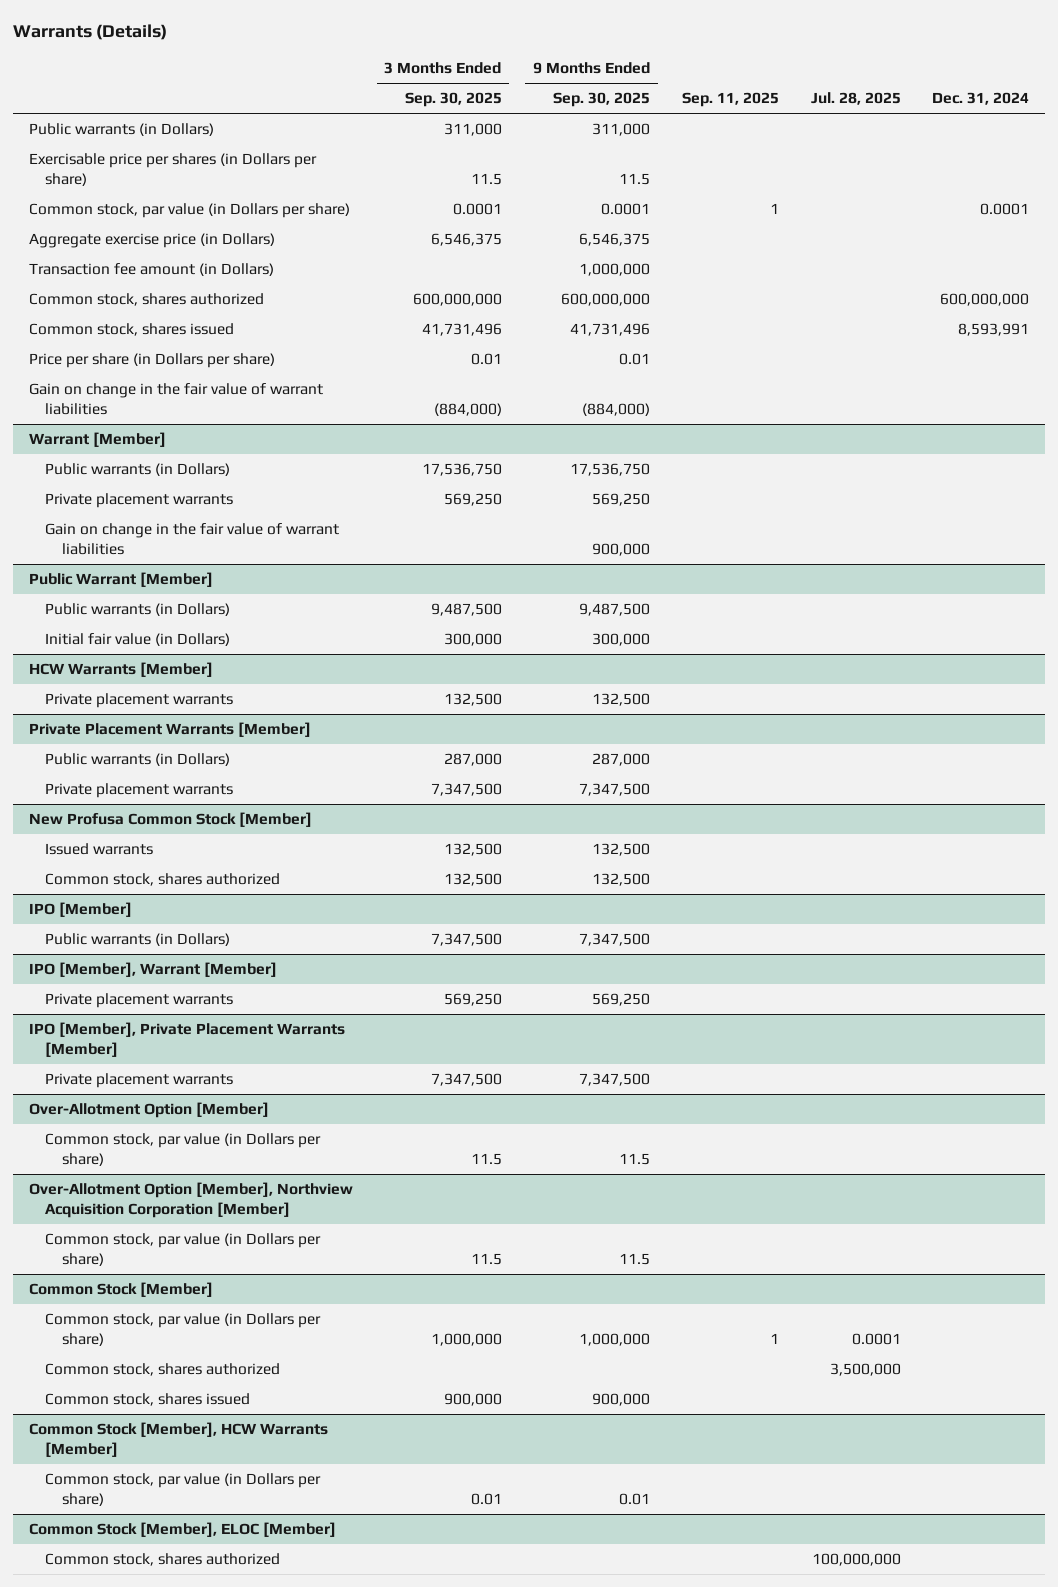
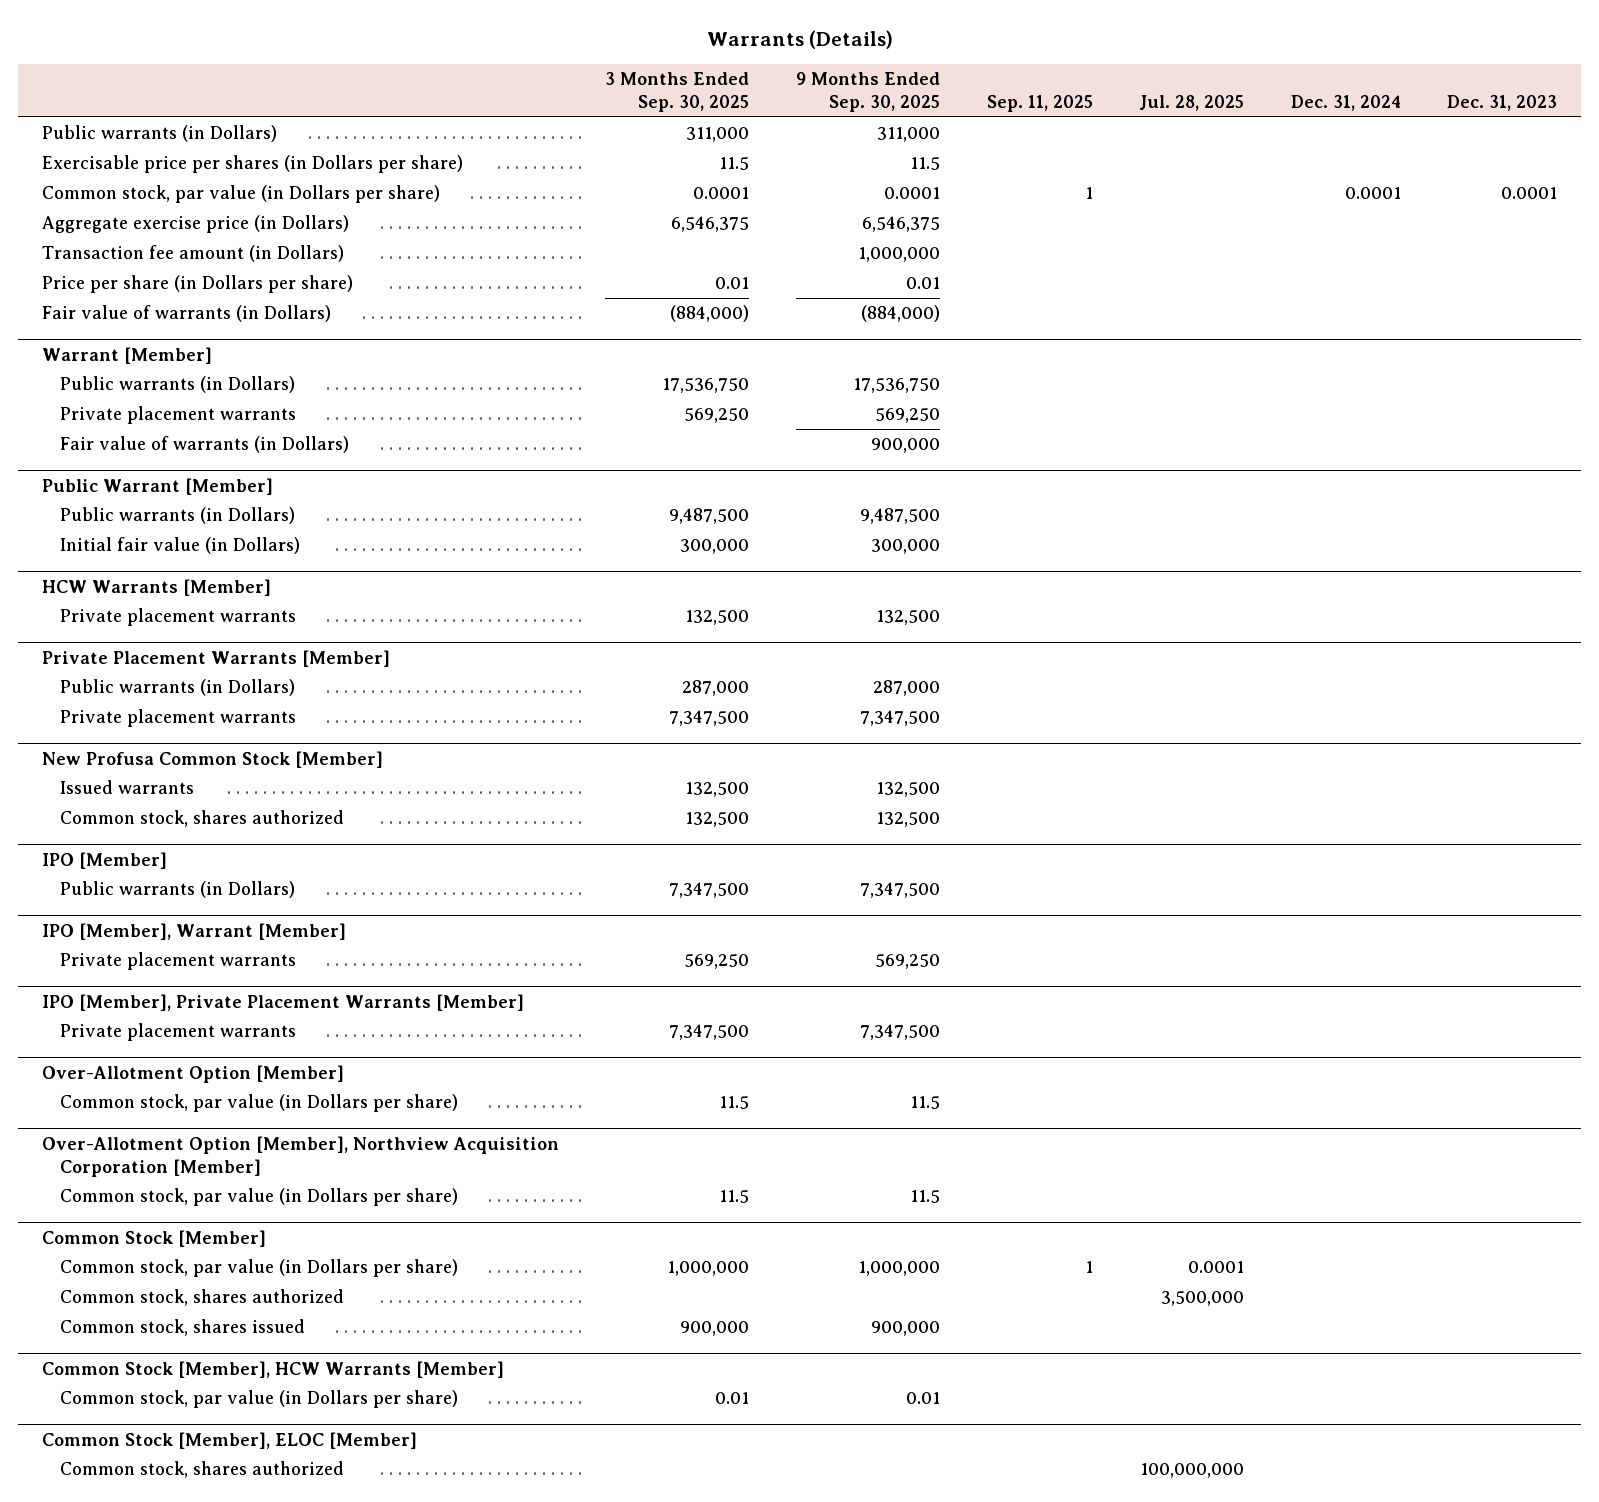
none -> [1447,94,1558,111] Dec. 31, 2023
[28,293,264,307] Common stock, shares authorized -> none
[28,323,234,337] Common stock, shares issued -> none
[28,383,323,416] Gain on change in the fair value of warrant liabilities -> [41,305,331,323] Fair value of warrants (in Dollars)
[45,523,340,556] Gain on change in the fair value of warrant liabilities -> [60,436,350,454] Fair value of warrants (in Dollars)

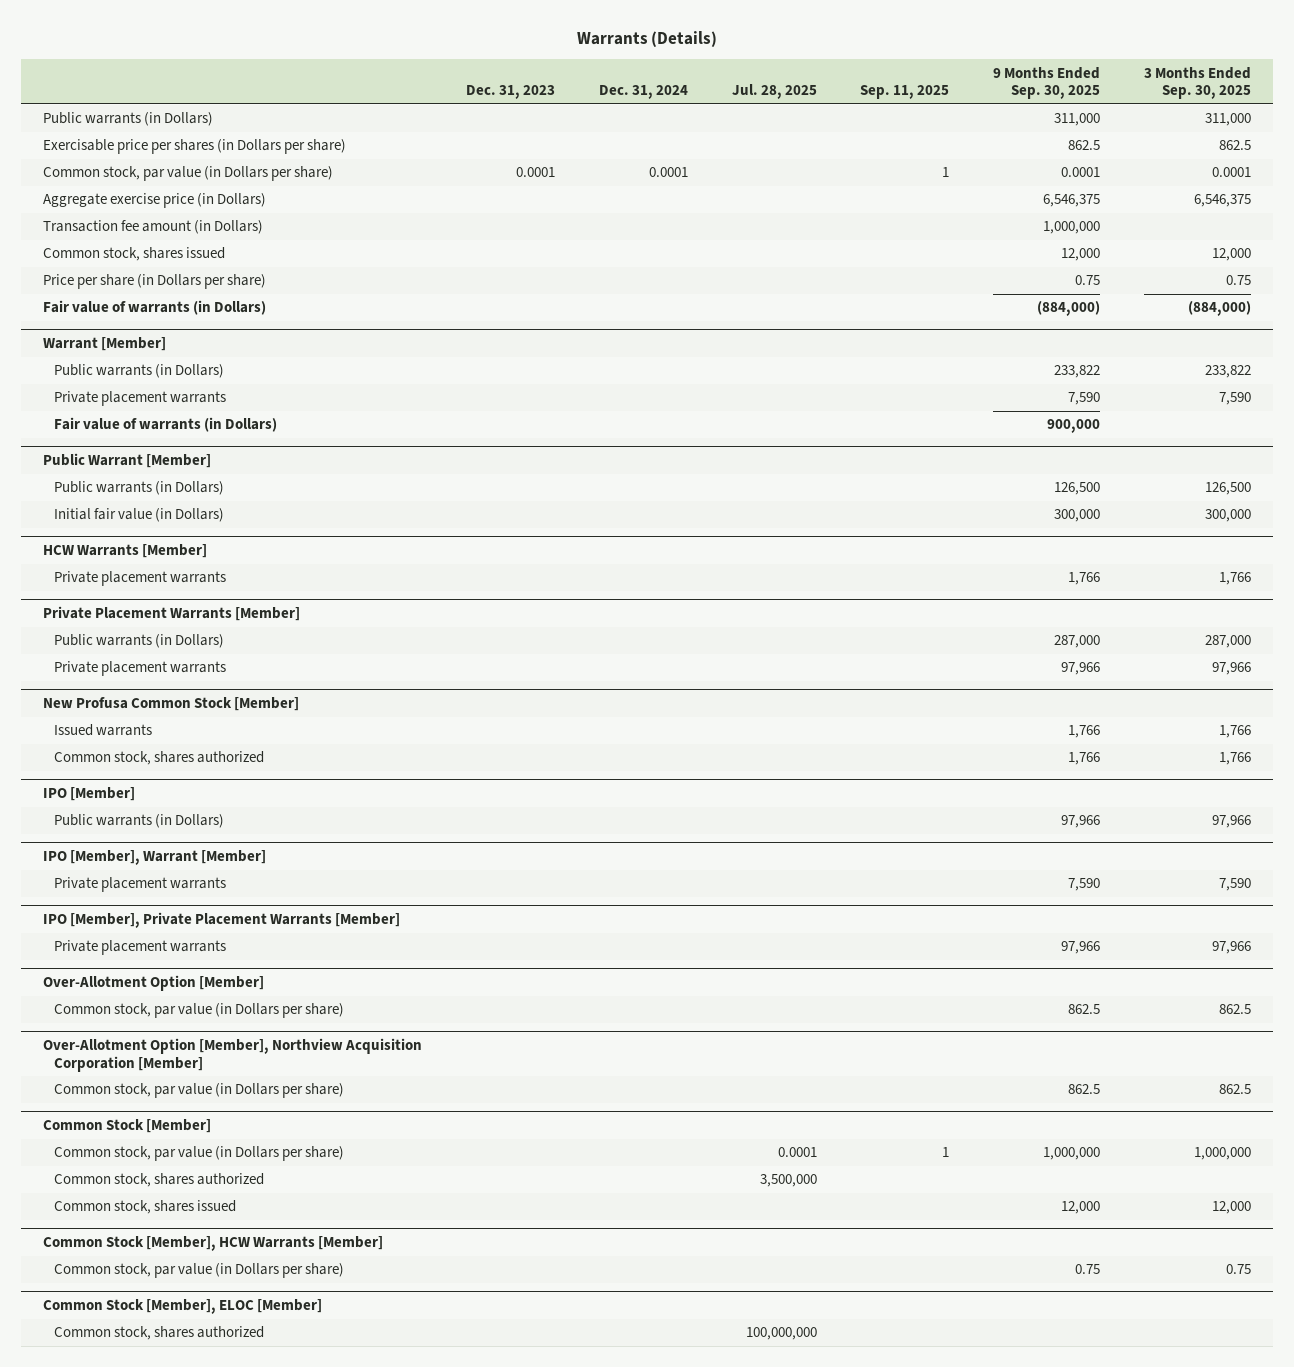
[719,157,750,171] 11.5 -> [1218,140,1251,151] 862.5
[909,157,940,171] 11.5 -> [1068,140,1101,151] 862.5
none -> [43,247,226,262] Common stock, shares issued
[715,277,750,290] 0.01 -> [1225,275,1251,286] 0.75
[905,277,940,290] 0.01 -> [1075,275,1101,286] 0.75
[662,378,750,394] 17,536,750 -> [1204,365,1251,379] 233,822
[852,378,940,394] 17,536,750 -> [1054,365,1101,379] 233,822
[684,408,750,424] 569,250 -> [1218,392,1251,406] 7,590
[874,408,940,424] 569,250 -> [1068,392,1101,406] 7,590
[669,508,750,525] 9,487,500 -> [1204,482,1251,496] 126,500
[859,508,940,525] 9,487,500 -> [1054,482,1101,496] 126,500
[685,610,750,626] 132,500 -> [1218,572,1251,586] 1,766
[875,610,940,626] 132,500 -> [1068,572,1101,586] 1,766
[669,710,750,727] 7,347,500 -> [1211,662,1251,676] 97,966
[859,710,940,727] 7,347,500 -> [1061,662,1101,676] 97,966
[685,782,750,798] 132,500 -> [1218,725,1251,739] 1,766
[875,782,940,798] 132,500 -> [1068,725,1101,739] 1,766
[685,812,750,828] 132,500 -> [1218,752,1251,766] 1,766
[875,812,940,828] 132,500 -> [1068,752,1101,766] 1,766
[669,882,750,899] 7,347,500 -> [1211,815,1251,829] 97,966
[859,882,940,899] 7,347,500 -> [1061,815,1101,829] 97,966
[684,954,750,970] 569,250 -> [1218,878,1251,892] 7,590
[874,954,940,970] 569,250 -> [1068,878,1101,892] 7,590
[669,1024,750,1041] 7,347,500 -> [1211,941,1251,955] 97,966
[859,1024,940,1041] 7,347,500 -> [1061,941,1101,955] 97,966
[719,1096,750,1110] 11.5 -> [1218,1004,1251,1015] 862.5
[909,1096,940,1110] 11.5 -> [1068,1004,1101,1015] 862.5
[719,1190,750,1204] 11.5 -> [1218,1084,1251,1095] 862.5
[909,1190,940,1204] 11.5 -> [1068,1084,1101,1095] 862.5
[680,1321,750,1337] 900,000 -> [1211,1201,1251,1215] 12,000
[870,1321,940,1337] 900,000 -> [1061,1201,1101,1215] 12,000
[715,1392,750,1405] 0.01 -> [1225,1264,1251,1275] 0.75
[905,1392,940,1405] 0.01 -> [1075,1264,1101,1275] 0.75

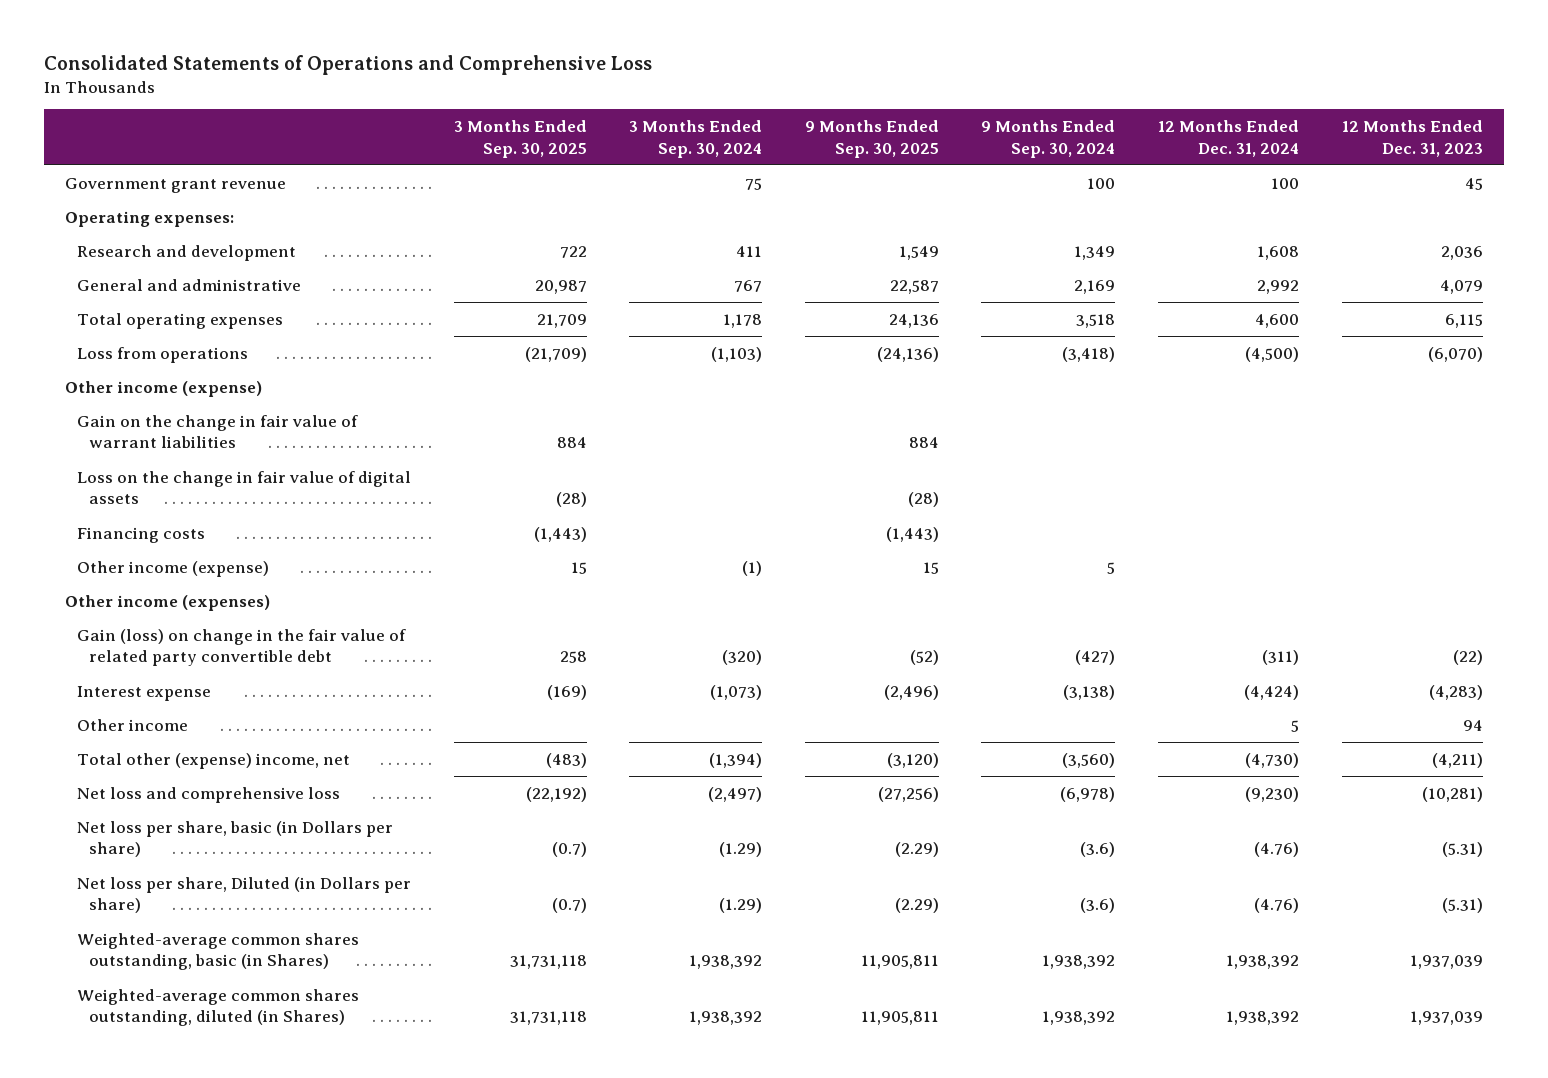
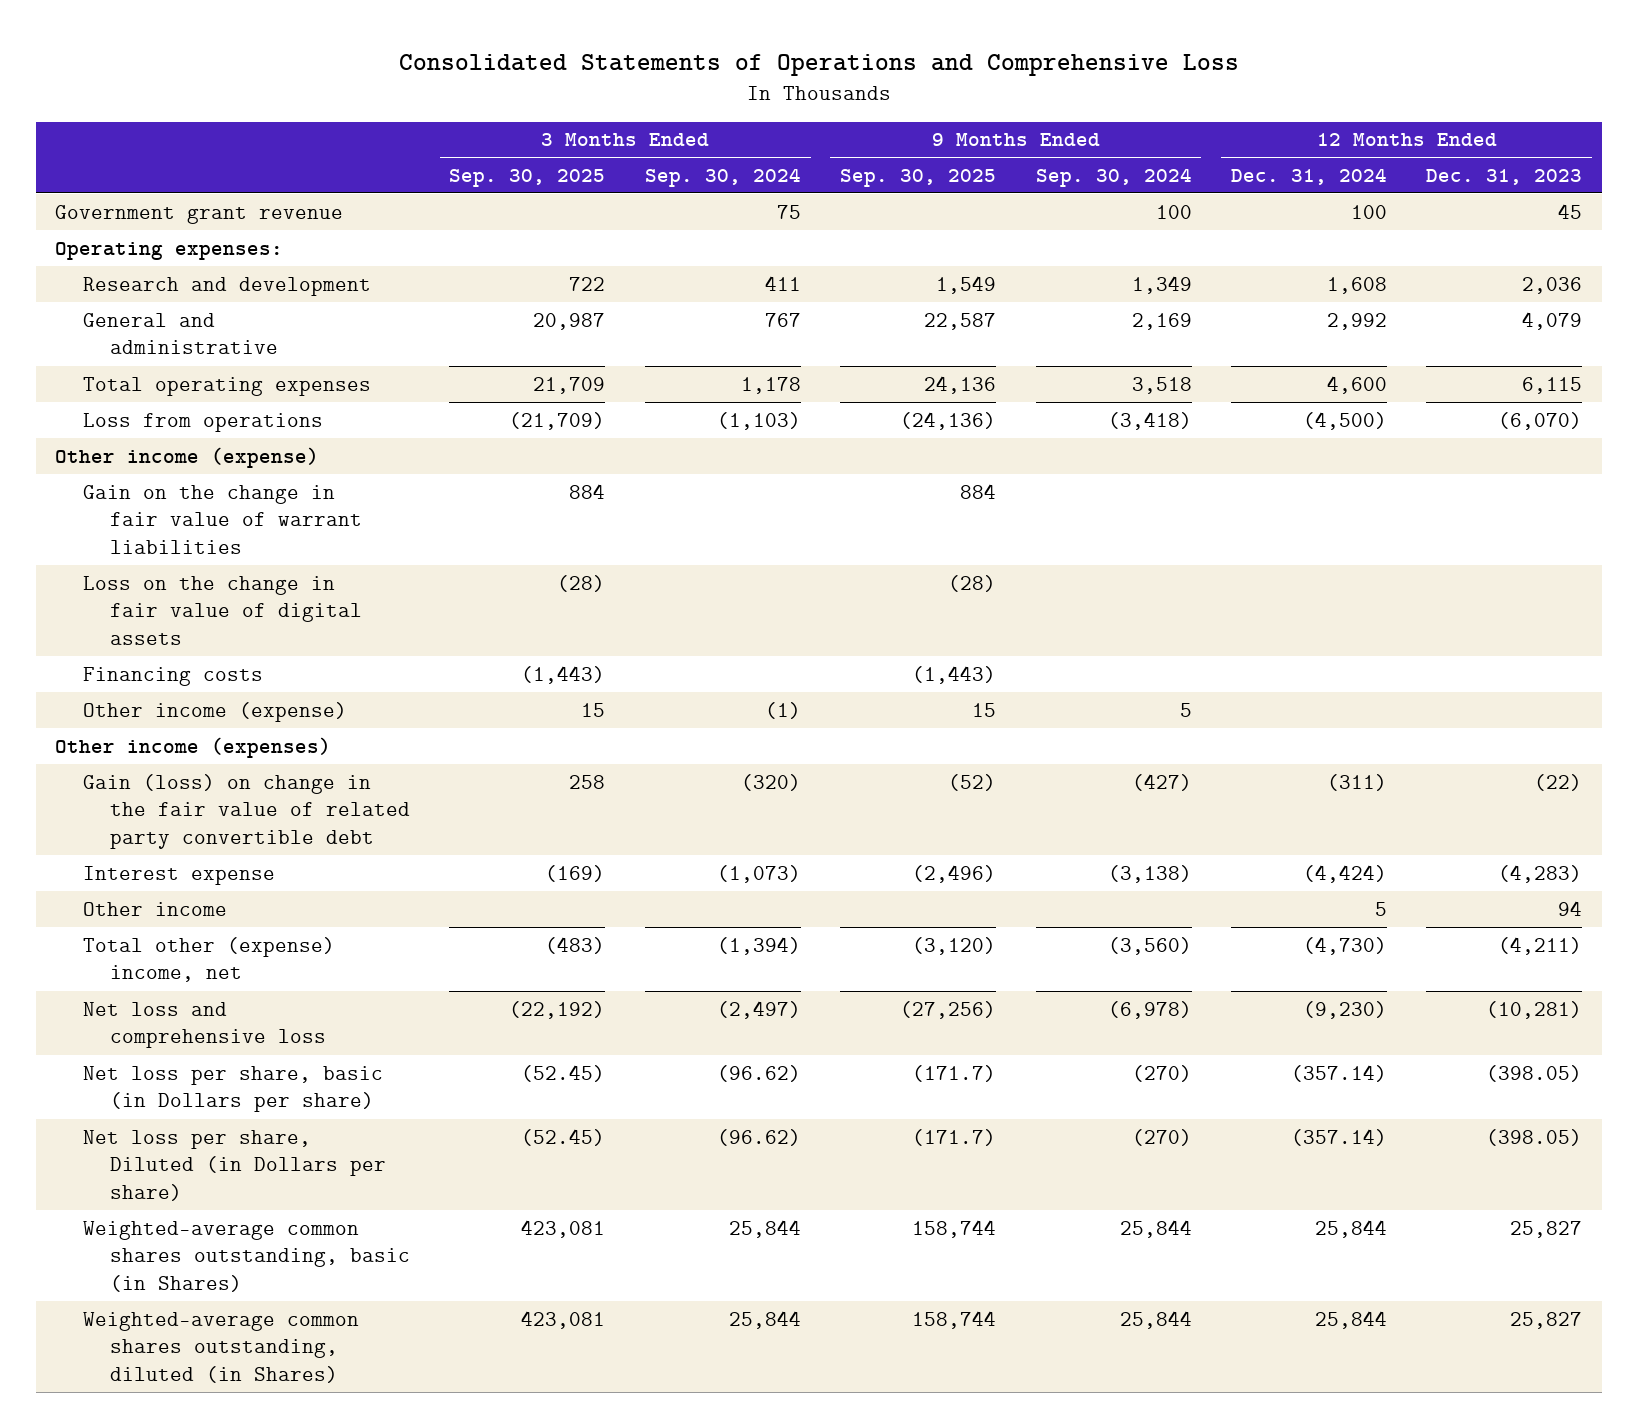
[551,842,587,858] (0.7) -> [521,1064,606,1082] (52.45)
[719,842,763,858] (1.29) -> [716,1064,801,1082] (96.62)
[894,842,939,858] (2.29) -> [912,1064,997,1082] (171.7)
[1080,842,1116,858] (3.6) -> [1131,1064,1192,1082] (270)
[1254,842,1300,858] (4.76) -> [1291,1064,1388,1082] (357.14)
[1441,842,1483,858] (5.31) -> [1486,1064,1583,1082] (398.05)
[551,898,587,914] (0.7) -> [521,1128,606,1146] (52.45)
[719,898,763,914] (1.29) -> [716,1128,801,1146] (96.62)
[894,898,939,914] (2.29) -> [912,1128,997,1146] (171.7)
[1080,898,1116,914] (3.6) -> [1131,1128,1192,1146] (270)
[1254,898,1300,914] (4.76) -> [1291,1128,1388,1146] (357.14)
[1441,898,1483,914] (5.31) -> [1486,1128,1583,1146] (398.05)
[509,955,587,970] 31,731,118 -> [521,1219,606,1238] 423,081
[689,955,763,970] 1,938,392 -> [728,1219,801,1238] 25,844
[860,955,939,970] 11,905,811 -> [912,1219,997,1238] 158,744
[1042,955,1116,970] 1,938,392 -> [1119,1219,1192,1238] 25,844
[1226,955,1300,970] 1,938,392 -> [1315,1219,1388,1238] 25,844
[1409,955,1483,970] 1,937,039 -> [1510,1220,1583,1238] 25,827
[509,1011,587,1026] 31,731,118 -> [521,1310,606,1329] 423,081
[689,1011,763,1026] 1,938,392 -> [728,1310,801,1329] 25,844
[860,1011,939,1026] 11,905,811 -> [912,1310,997,1329] 158,744
[1042,1011,1116,1026] 1,938,392 -> [1119,1310,1192,1329] 25,844
[1226,1011,1300,1026] 1,938,392 -> [1315,1310,1388,1329] 25,844
[1409,1011,1483,1026] 1,937,039 -> [1510,1311,1583,1329] 25,827

